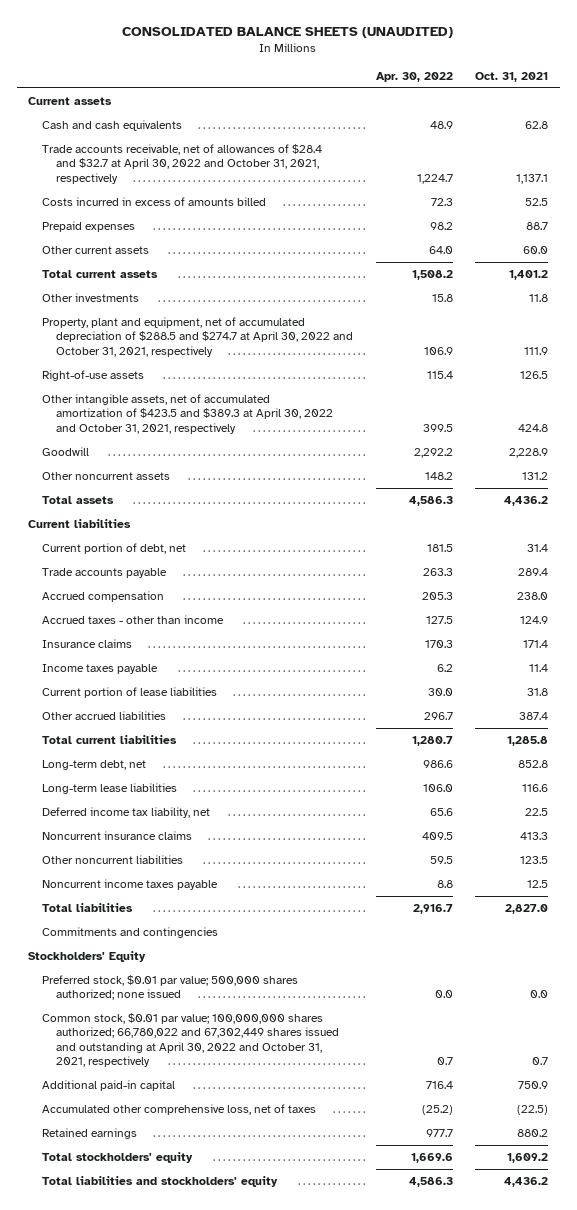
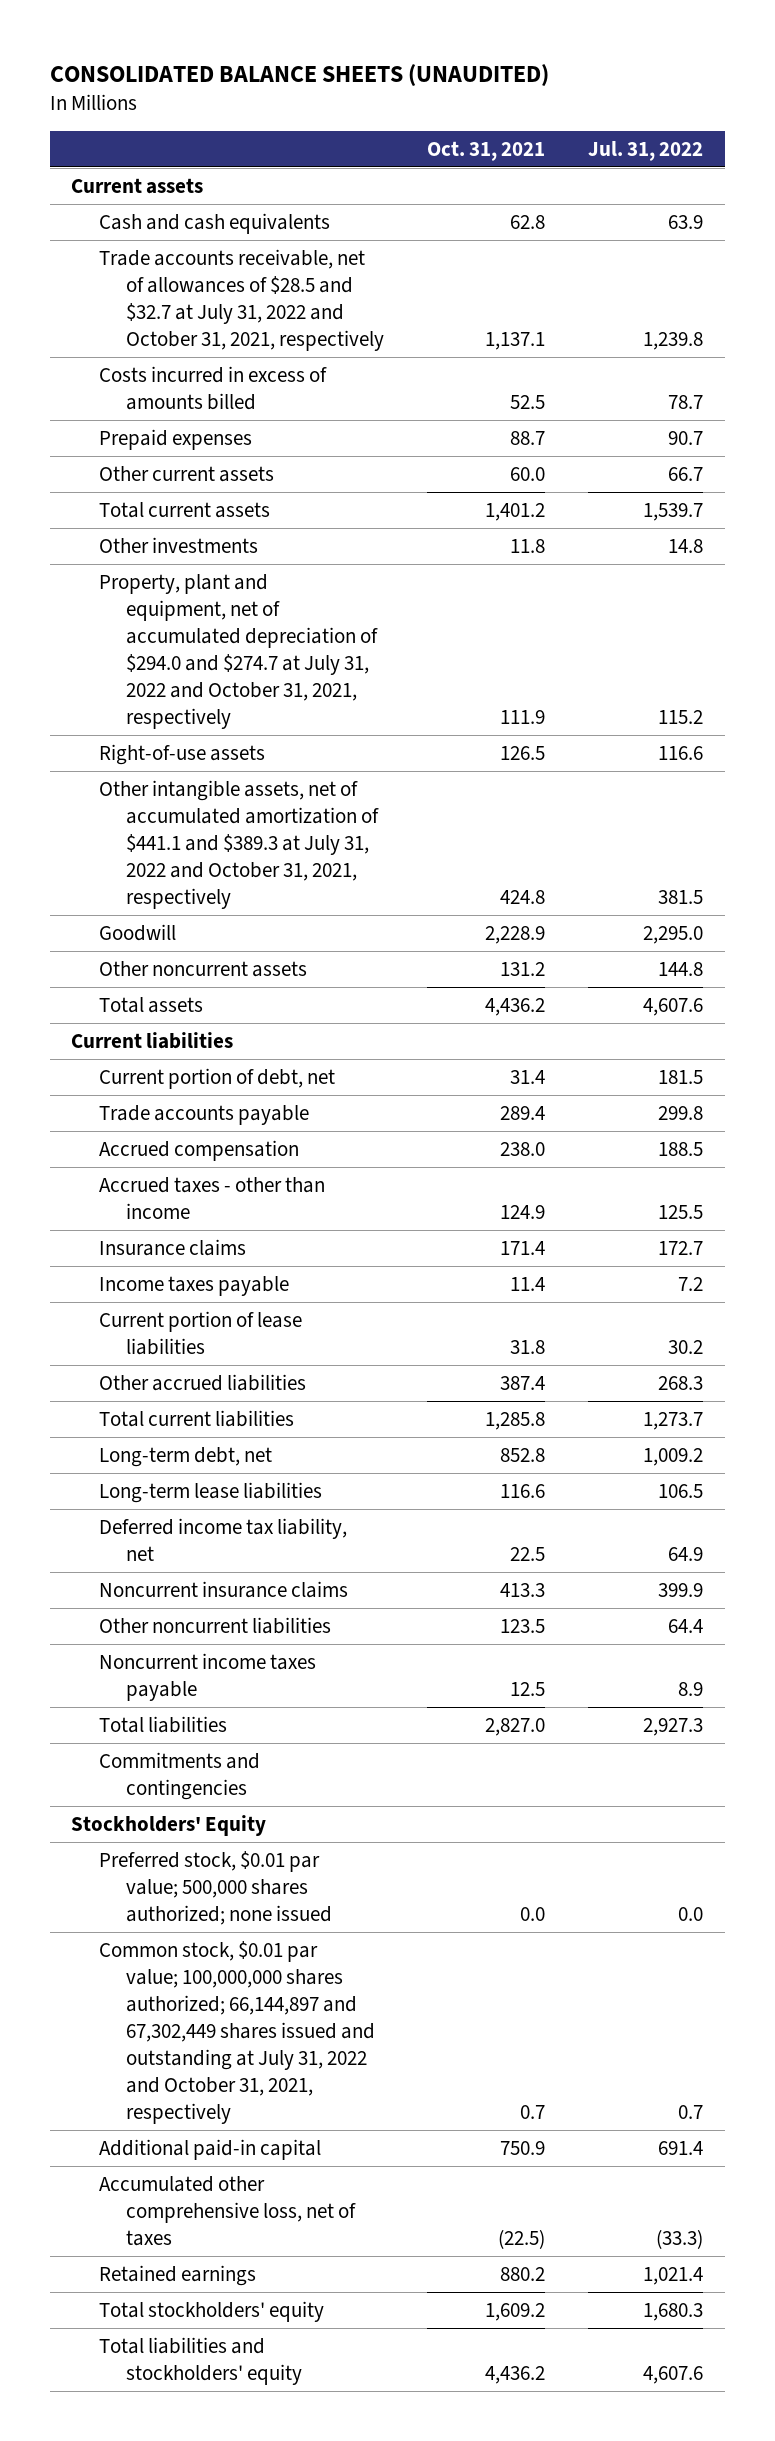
[375,72,453,83] Apr. 30, 2022 -> none
none -> [588,140,704,161] Jul. 31, 2022
[42,143,323,184] Trade accounts receivable, net of allowances of $28.4 and $32.7 at April 30, 2022 and October 31, 2021, respectively -> [98,248,385,351] Trade accounts receivable, net of allowances of $28.5 and $32.7 at July 31, 2022 and October 31, 2021, respectively
[42,316,354,357] Property, plant and equipment, net of accumulated depreciation of $288.5 and $274.7 at April 30, 2022 and October 31, 2021, respectively -> [98,573,379,730] Property, plant and equipment, net of accumulated depreciation of $294.0 and $274.7 at July 31, 2022 and October 31, 2021, respectively
[42,393,334,434] Other intangible assets, net of accumulated amortization of $423.5 and $389.3 at April 30, 2022 and October 31, 2021, respectively -> [98,779,380,910] Other intangible assets, net of accumulated amortization of $441.1 and $389.3 at July 31, 2022 and October 31, 2021, respectively
[42,1012,340,1068] Common stock, $0.01 par value; 100,000,000 shares authorized; 66,780,022 and 67,302,449 shares issued and outstanding at April 30, 2022 and October 31, 2021, respectively -> [98,1940,376,2125] Common stock, $0.01 par value; 100,000,000 shares authorized; 66,144,897 and 67,302,449 shares issued and outstanding at July 31, 2022 and October 31, 2021, respectively

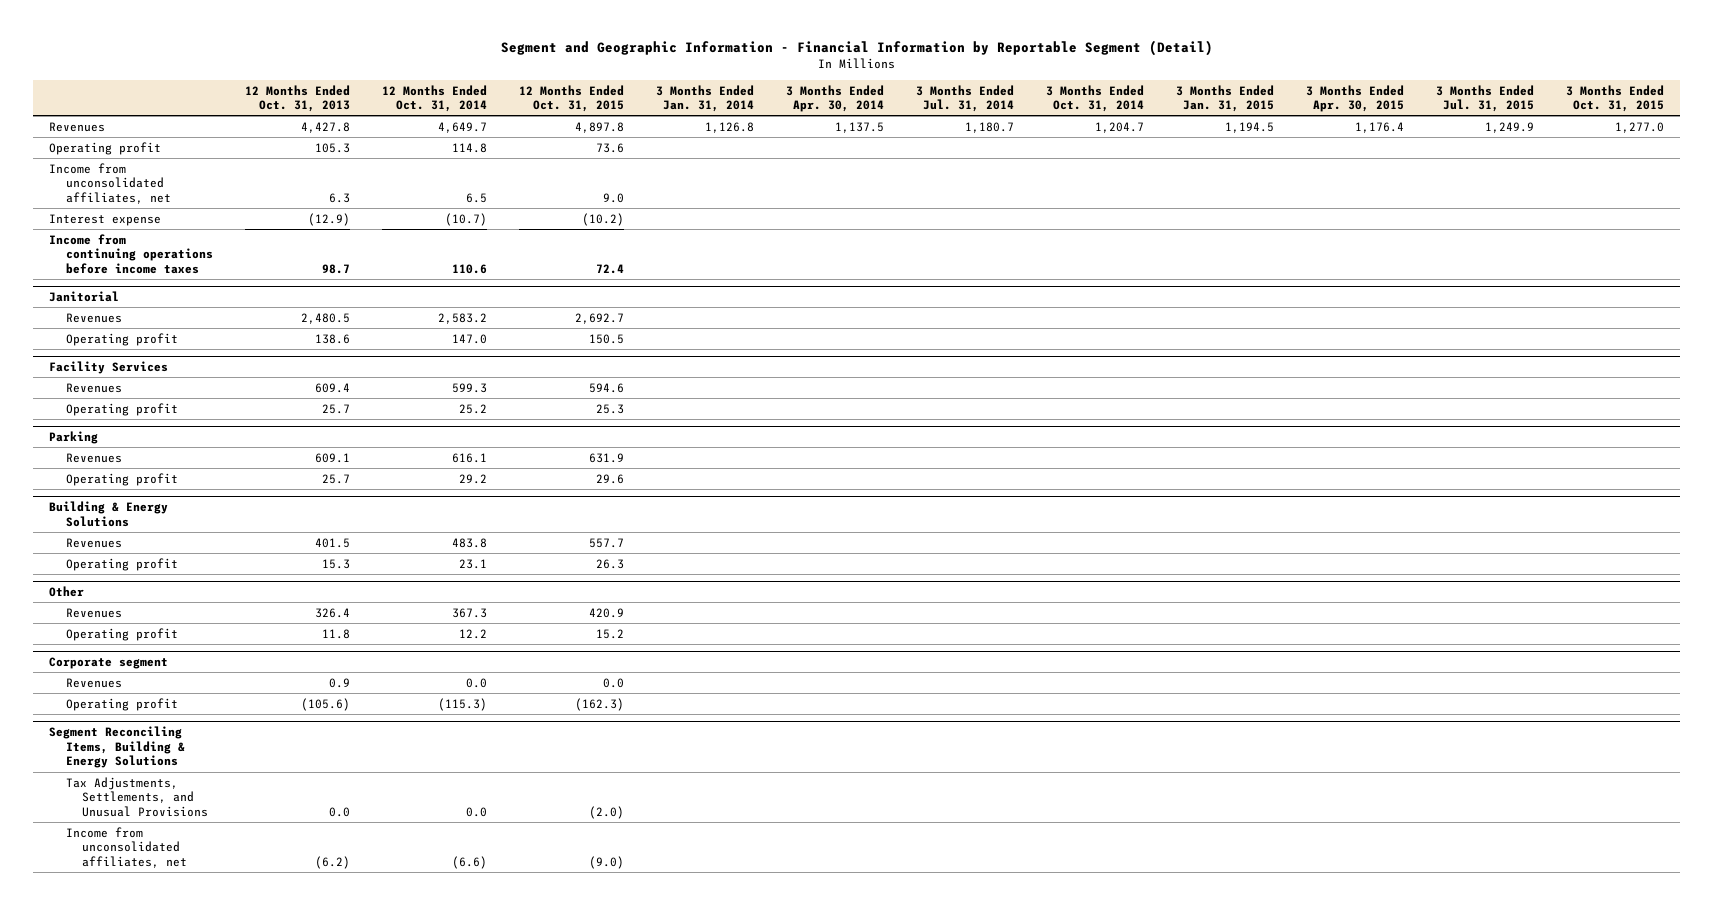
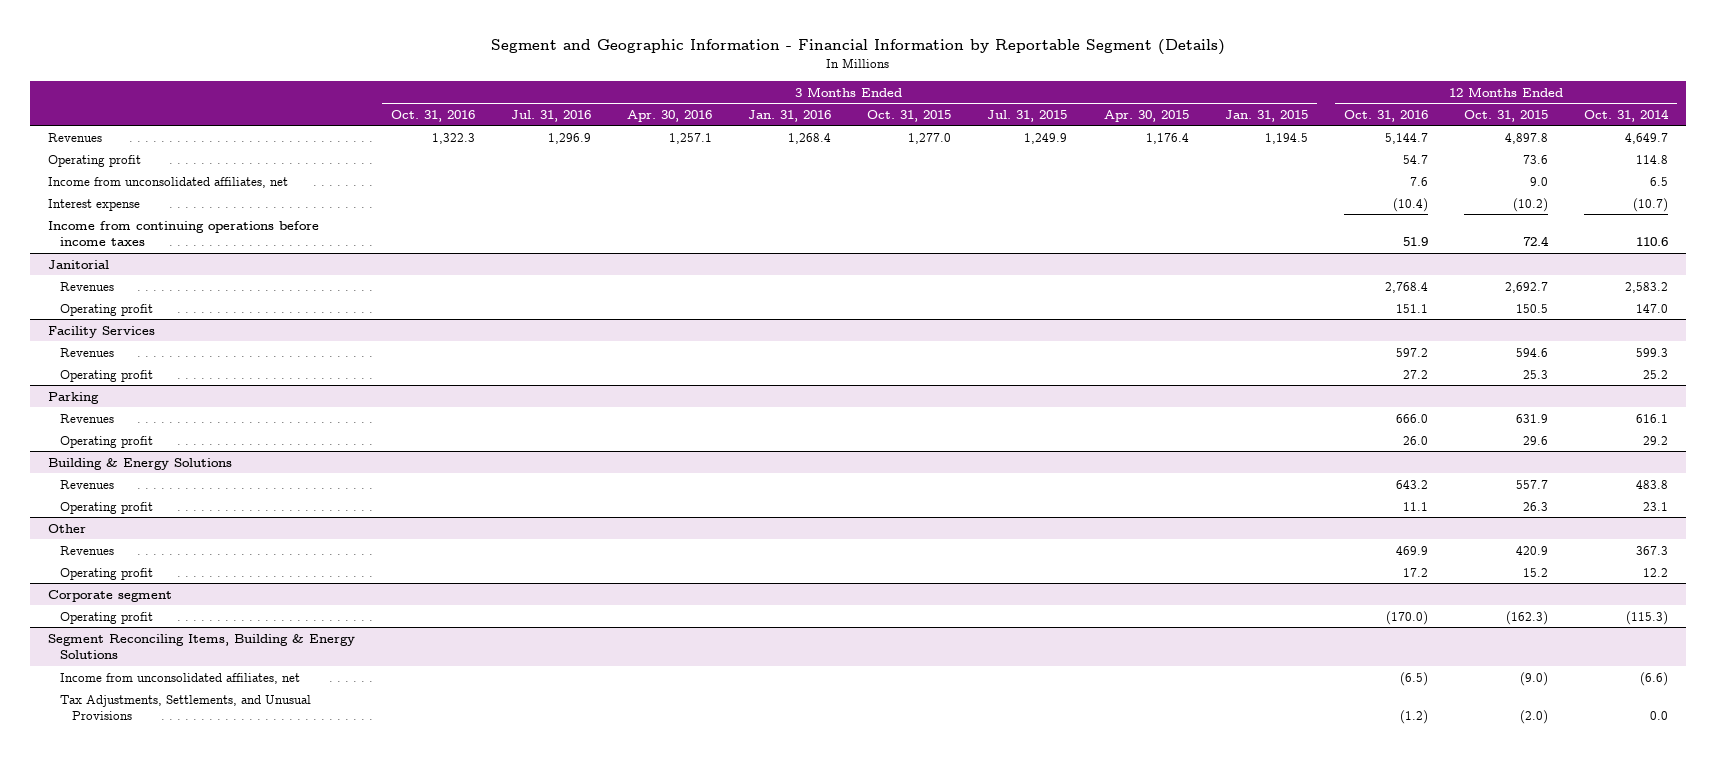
[500,39,1213,56] Segment and Geographic Information - Financial Information by Reportable Segment (Detail) -> [490,39,1225,56] Segment and Geographic Information - Financial Information by Reportable Segment (Details)
[244,84,350,113] 12 Months Ended Oct. 31, 2013 -> none
[655,84,754,113] 3 Months Ended Jan. 31, 2014 -> none
[785,84,884,113] 3 Months Ended Apr. 30, 2014 -> none
[915,84,1014,113] 3 Months Ended Jul. 31, 2014 -> none
[1045,84,1144,113] 3 Months Ended Oct. 31, 2014 -> none
none -> [391,109,476,122] Oct. 31, 2016
none -> [511,109,592,122] Jul. 31, 2016
none -> [627,109,713,122] Apr. 30, 2016
none -> [748,109,832,122] Jan. 31, 2016
none -> [1343,109,1428,122] Oct. 31, 2016
[65,677,122,688] Revenues -> none
[65,776,208,818] Tax Adjustments, Settlements, and Unusual Provisions -> [60,694,312,721] Tax Adjustments, Settlements, and Unusual Provisions

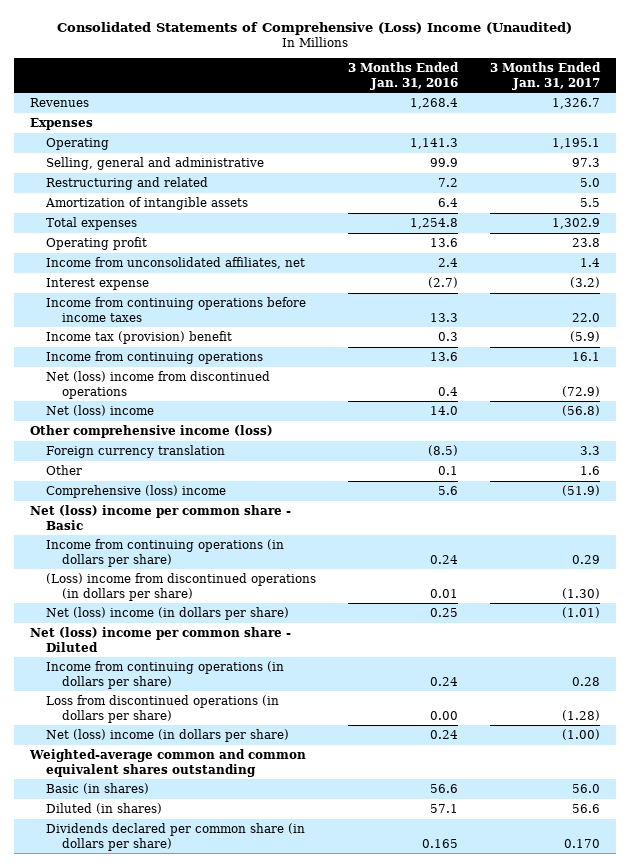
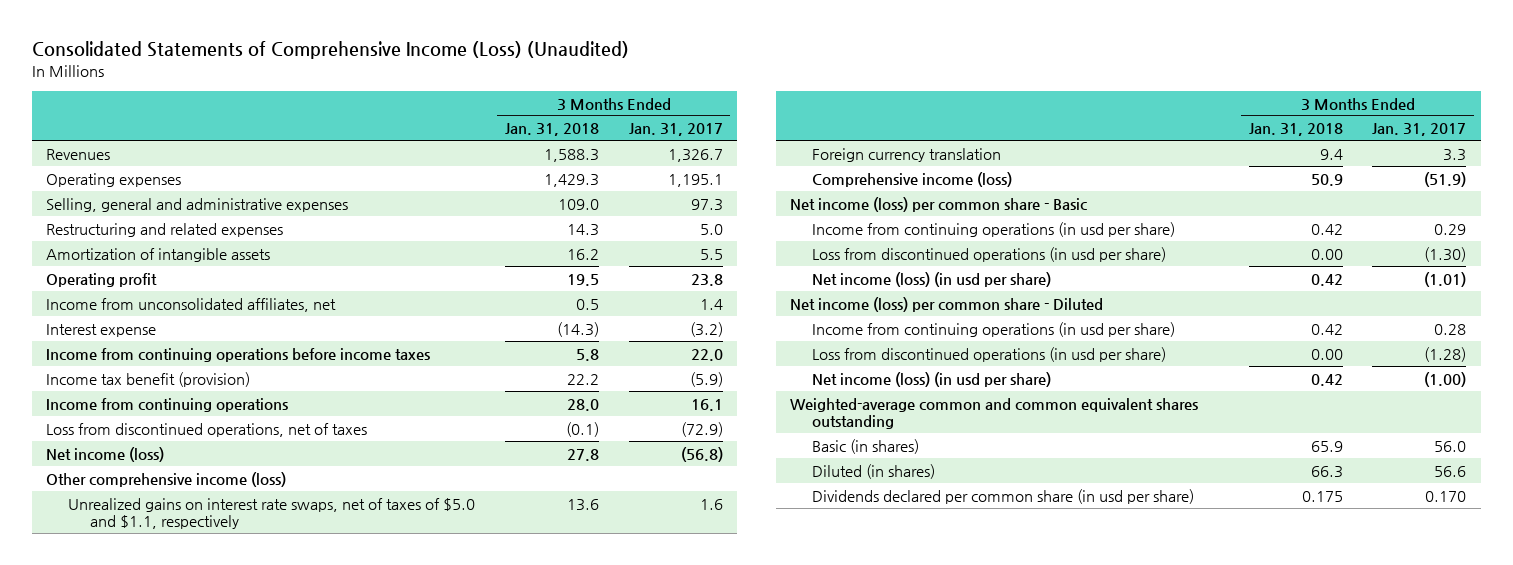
[56,21,572,35] Consolidated Statements of Comprehensive (Loss) Income (Unaudited) -> [31,41,629,60] Consolidated Statements of Comprehensive Income (Loss) (Unaudited)
[347,62,459,90] 3 Months Ended Jan. 31, 2016 -> none
none -> [504,123,599,137] Jan. 31, 2018
[30,117,94,130] Expenses -> none
[46,137,110,150] Operating -> [46,172,182,187] Operating expenses
[46,156,265,170] Selling, general and administrative -> [46,197,349,212] Selling, general and administrative expenses
[46,176,209,190] Restructuring and related -> [46,222,284,237] Restructuring and related expenses
[46,216,138,230] Total expenses -> none
[46,330,233,344] Income tax (provision) benefit -> [46,371,251,387] Income tax benefit (provision)
[46,370,271,399] Net (loss) income from discontinued operations -> [46,422,368,437] Loss from discontinued operations, net of taxes
[46,404,155,416] Net (loss) income -> [46,446,165,462] Net income (loss)
none -> [68,497,476,530] Unrealized gains on interest rate swaps, net of taxes of $5.0 and $1.1, respectively
[46,464,83,475] Other -> none
[46,484,227,498] Comprehensive (loss) income -> [812,171,1013,187] Comprehensive income (loss)
[30,504,292,530] Net (loss) income per common share - Basic -> [790,196,1088,212] Net income (loss) per common share - Basic
[46,538,285,567] Income from continuing operations (in dollars per share) -> [812,221,1176,237] Income from continuing operations (in usd per share)
[46,572,317,601] (Loss) income from discontinued operations (in dollars per share) -> [812,246,1167,262] Loss from discontinued operations (in usd per share)
[46,606,290,620] Net (loss) income (in dollars per share) -> [812,271,1052,287] Net income (loss) (in usd per share)
[30,626,292,652] Net (loss) income per common share - Diluted -> [790,296,1104,312] Net income (loss) per common share - Diluted
[46,660,285,689] Income from continuing operations (in dollars per share) -> [812,321,1176,337] Income from continuing operations (in usd per share)
[46,694,280,723] Loss from discontinued operations (in dollars per share) -> [812,346,1167,362] Loss from discontinued operations (in usd per share)
[46,728,290,742] Net (loss) income (in dollars per share) -> [812,371,1052,387] Net income (loss) (in usd per share)
[46,822,306,851] Dividends declared per common share (in dollars per share) -> [812,488,1195,504] Dividends declared per common share (in usd per share)

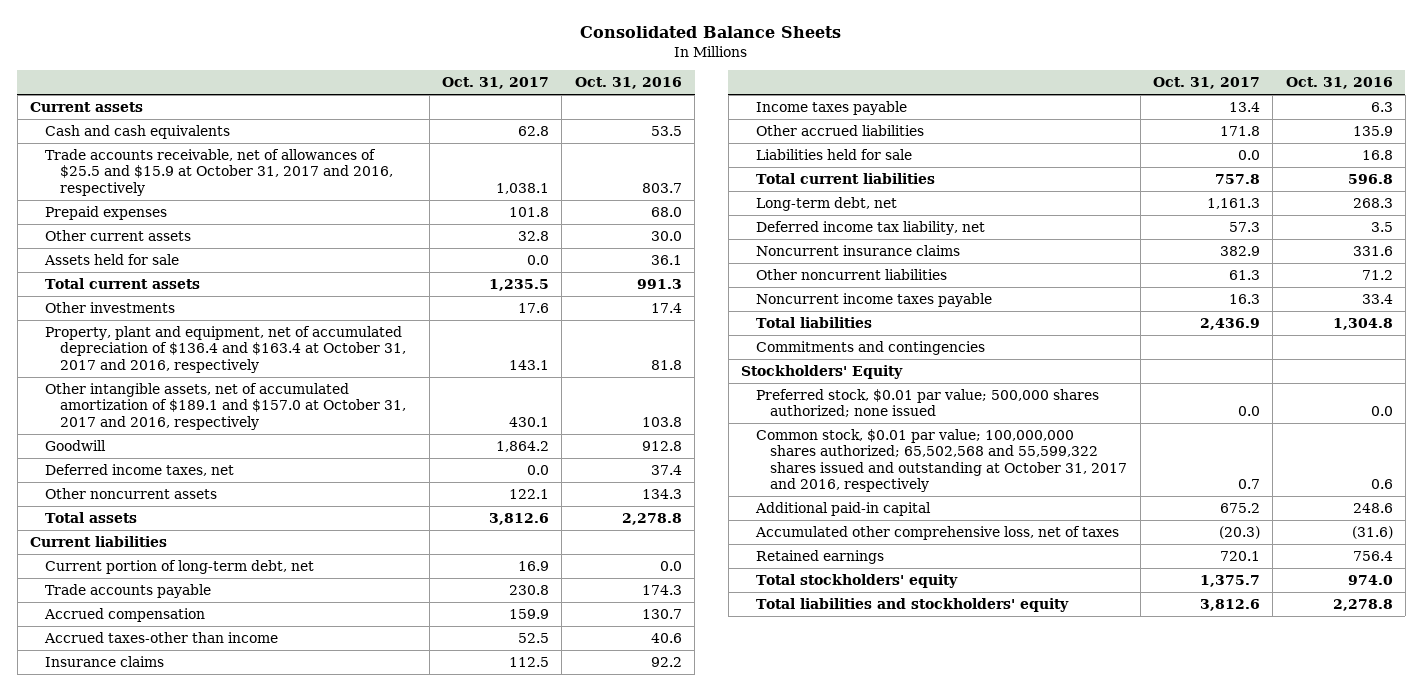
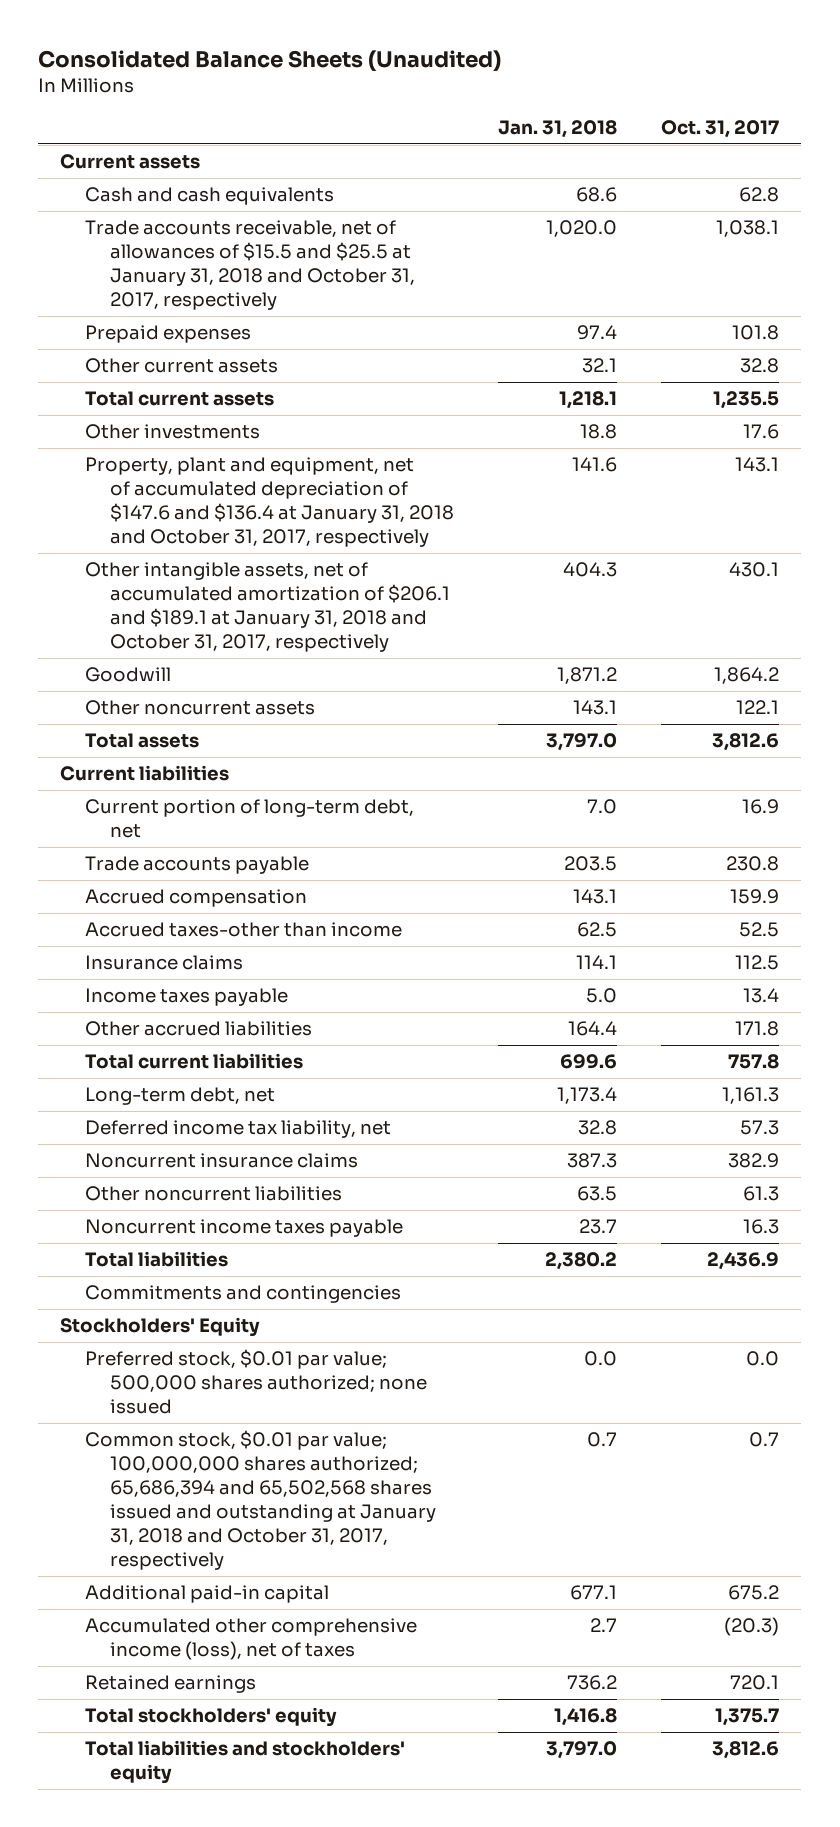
[580,26,842,39] Consolidated Balance Sheets -> [38,50,502,72] Consolidated Balance Sheets (Unaudited)
[574,76,682,89] Oct. 31, 2016 -> none
none -> [498,119,618,138] Jan. 31, 2018
[44,148,393,196] Trade accounts receivable, net of allowances of $25.5 and $15.9 at October 31, 2017 and 2016, respectively -> [85,220,416,311] Trade accounts receivable, net of allowances of $15.5 and $25.5 at January 31, 2018 and October 31, 2017, respectively
[43,253,179,265] Assets held for sale -> none
[44,325,406,373] Property, plant and equipment, net of accumulated depreciation of $136.4 and $163.4 at October 31, 2017 and 2016, respectively -> [85,457,455,548] Property, plant and equipment, net of accumulated depreciation of $147.6 and $136.4 at January 31, 2018 and October 31, 2017, respectively
[44,382,406,430] Other intangible assets, net of accumulated amortization of $189.1 and $157.0 at October 31, 2017 and 2016, respectively -> [85,562,451,653] Other intangible assets, net of accumulated amortization of $206.1 and $189.1 at January 31, 2018 and October 31, 2017, respectively
[44,463,234,476] Deferred income taxes, net -> none
[755,148,912,160] Liabilities held for sale -> none
[755,428,1128,493] Common stock, $0.01 par value; 100,000,000 shares authorized; 65,502,568 and 55,599,322 shares issued and outstanding at October 31, 2017 and 2016, respectively -> [85,1430,437,1570] Common stock, $0.01 par value; 100,000,000 shares authorized; 65,686,394 and 65,502,568 shares issued and outstanding at January 31, 2018 and October 31, 2017, respectively
[754,525,1119,540] Accumulated other comprehensive loss, net of taxes -> [85,1618,418,1661] Accumulated other comprehensive income (loss), net of taxes

